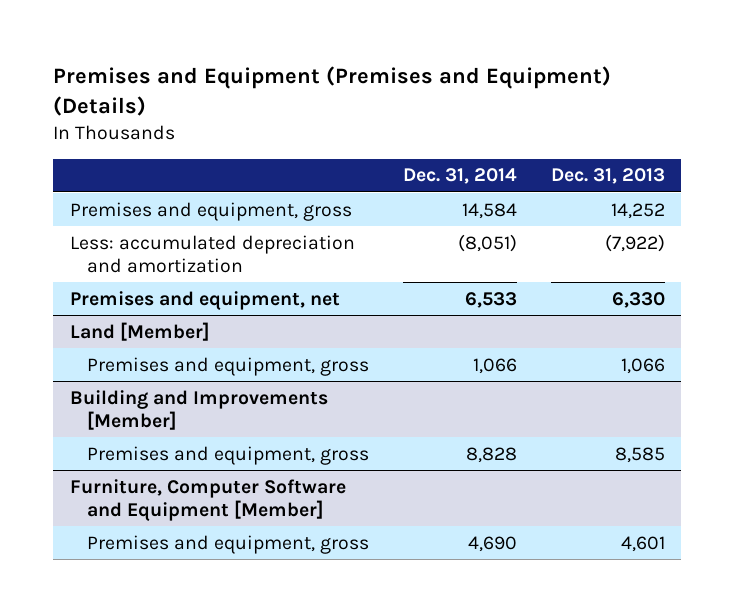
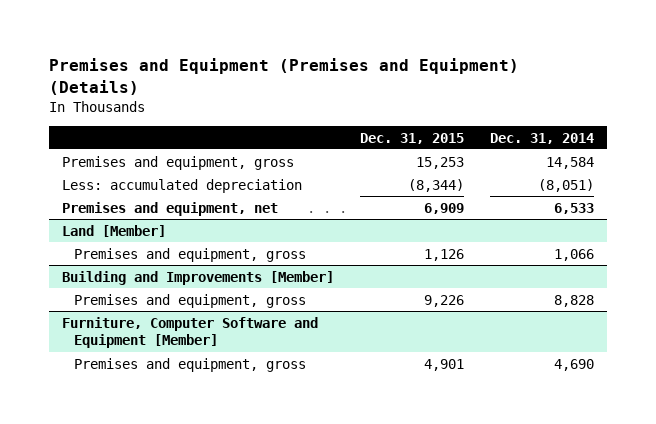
[550,168,665,185] Dec. 31, 2013 -> none
none -> [360,132,465,144] Dec. 31, 2015
[70,234,356,273] Less: accumulated depreciation and amortization -> [62,178,303,193] Less: accumulated depreciation

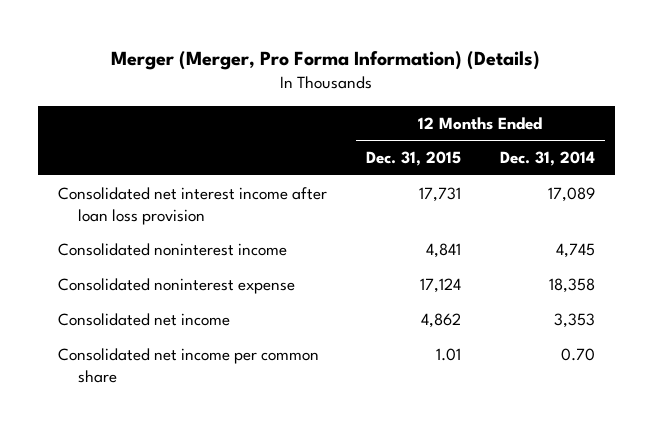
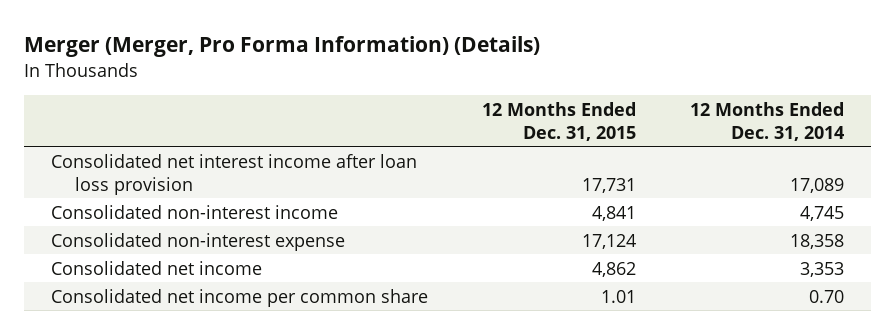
[57,242,287,256] Consolidated noninterest income -> [51,204,339,219] Consolidated non-interest income
[57,277,295,294] Consolidated noninterest expense -> [51,232,346,251] Consolidated non-interest expense

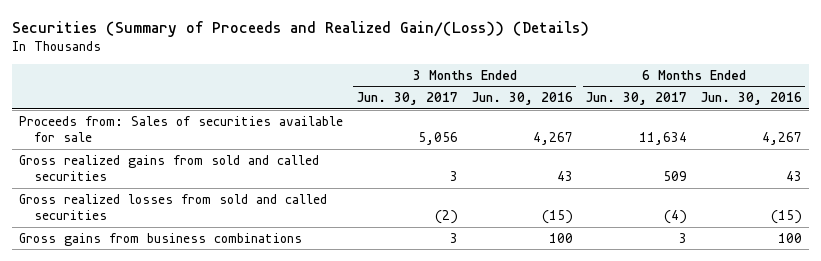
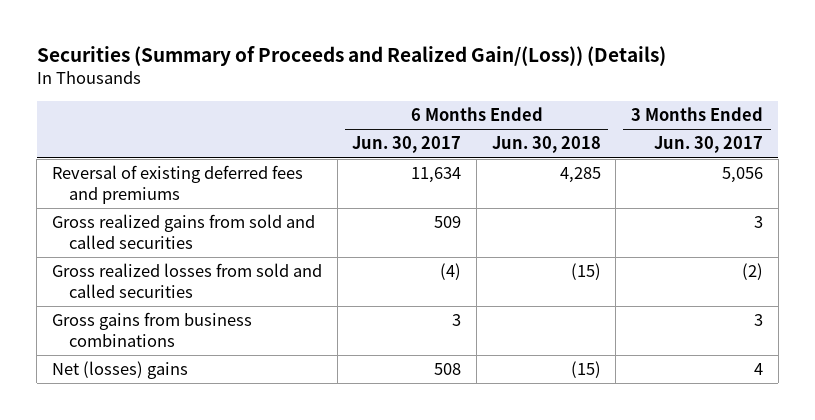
[471,92,573,106] Jun. 30, 2016 -> none
[701,92,803,106] Jun. 30, 2016 -> none
none -> [491,136,601,154] Jun. 30, 2018
[19,115,344,143] Proceeds from: Sales of securities available for sale -> [52,165,304,204] Reversal of existing deferred fees and premiums
none -> [52,361,189,380] Net (losses) gains

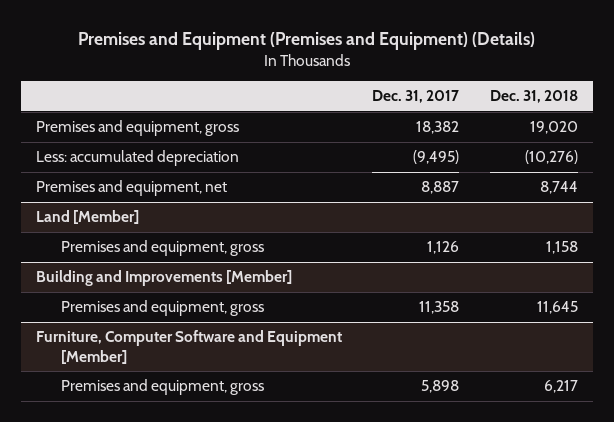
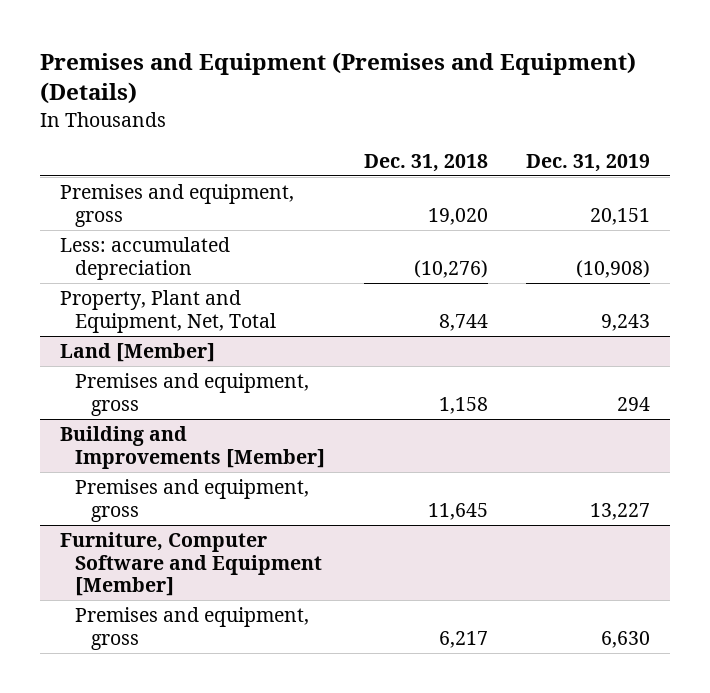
[372,90,460,104] Dec. 31, 2017 -> none
none -> [526,153,651,172] Dec. 31, 2019
[36,180,228,197] Premises and equipment, net -> [59,289,277,333] Property, Plant and Equipment, Net, Total

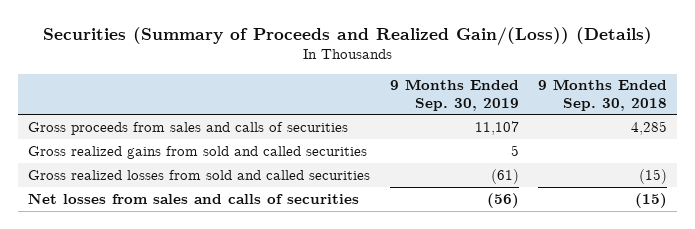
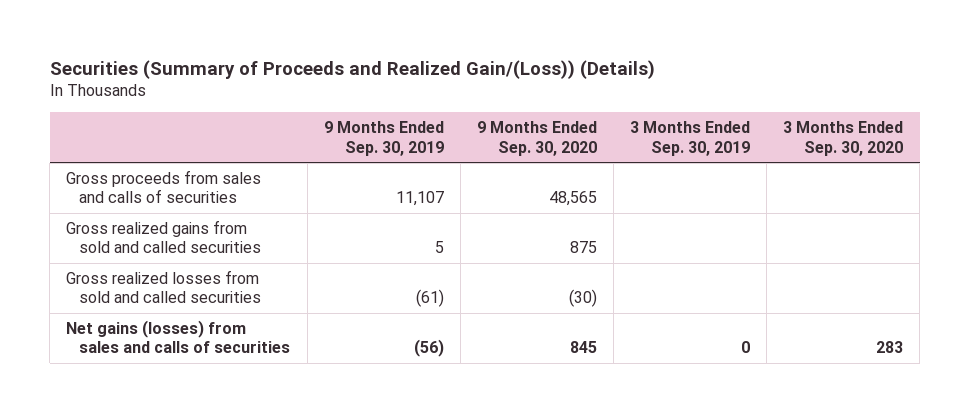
[538,79,668,111] 9 Months Ended Sep. 30, 2018 -> none
none -> [476,121,597,156] 9 Months Ended Sep. 30, 2020
none -> [629,121,750,156] 3 Months Ended Sep. 30, 2019
none -> [782,121,903,156] 3 Months Ended Sep. 30, 2020
[27,192,359,204] Net losses from sales and calls of securities -> [66,320,291,354] Net gains (losses) from sales and calls of securities

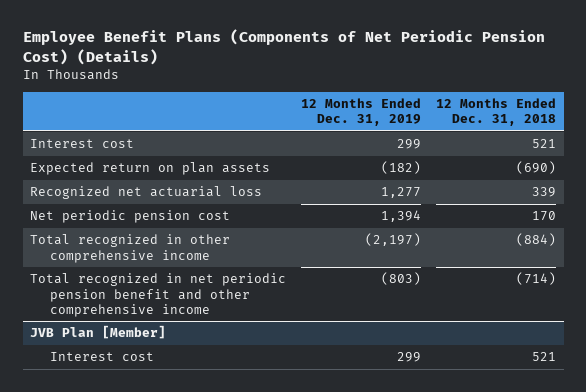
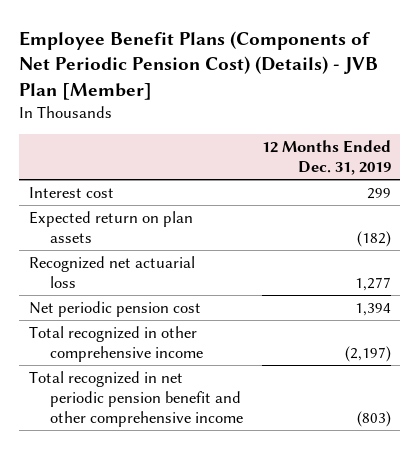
[22,29,545,66] Employee Benefit Plans (Components of Net Periodic Pension Cost) (Details) -> [19,30,379,100] Employee Benefit Plans (Components of Net Periodic Pension Cost) (Details) - JVB Plan [Member]
[436,98,557,127] 12 Months Ended Dec. 31, 2018 -> none
[30,325,167,340] JVB Plan [Member] -> none
[49,352,154,362] Interest cost -> none

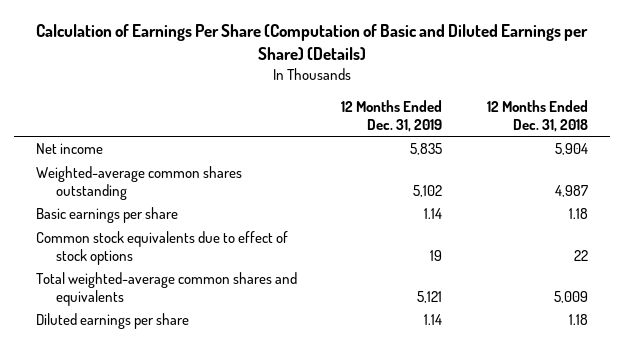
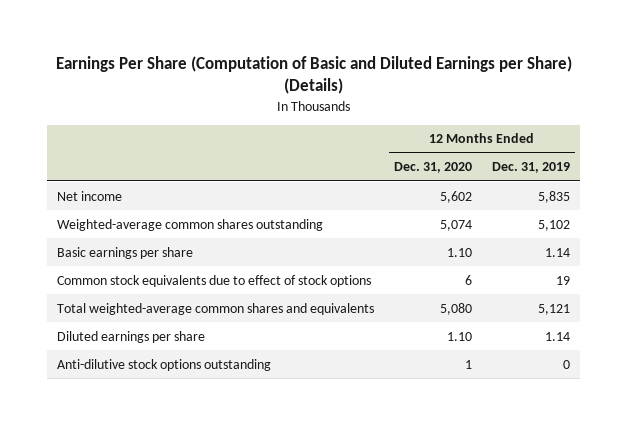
[35,24,588,61] Calculation of Earnings Per Share (Computation of Basic and Diluted Earnings per Share) (Details) -> [55,56,572,95] Earnings Per Share (Computation of Basic and Diluted Earnings per Share) (Details)
[486,100,588,132] 12 Months Ended Dec. 31, 2018 -> none
none -> [394,162,473,174] Dec. 31, 2020
none -> [57,358,272,371] Anti-dilutive stock options outstanding

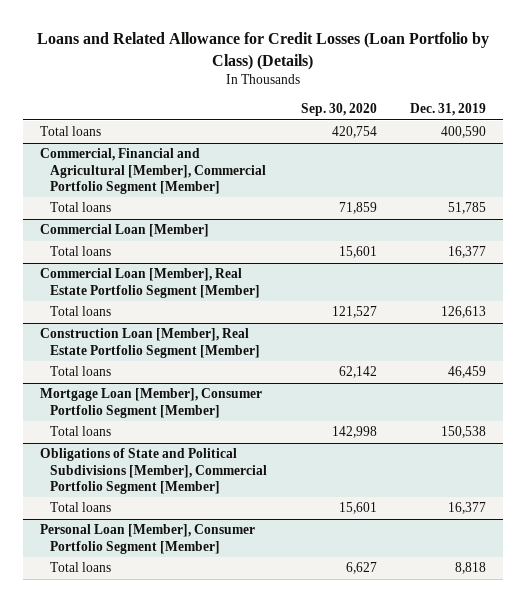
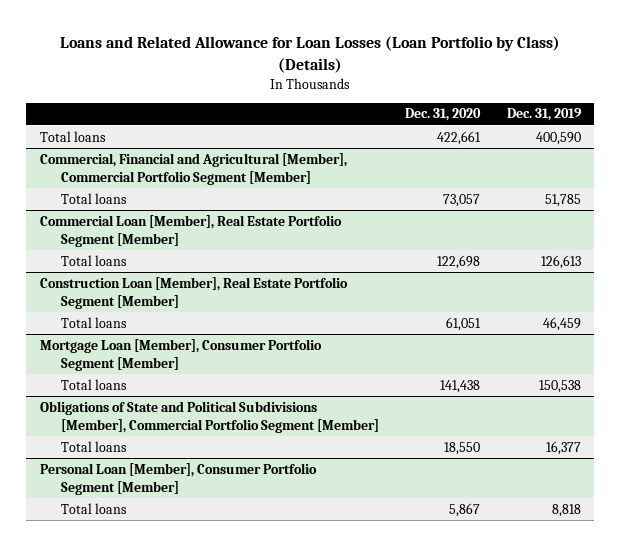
[37,32,490,70] Loans and Related Allowance for Credit Losses (Loan Portfolio by Class) (Details) -> [60,36,561,73] Loans and Related Allowance for Loan Losses (Loan Portfolio by Class) (Details)
[300,103,377,117] Sep. 30, 2020 -> none
none -> [405,108,482,122] Dec. 31, 2020
[39,224,209,238] Commercial Loan [Member] -> none
[50,246,112,257] Total loans -> none

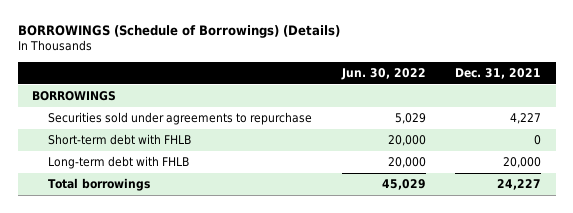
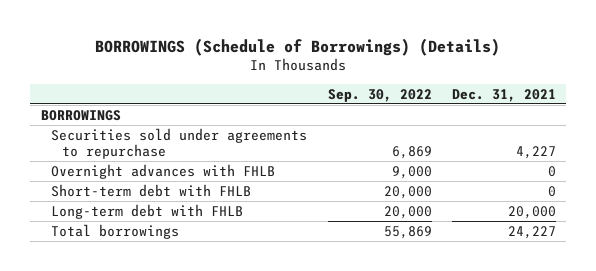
[340,67,426,80] Jun. 30, 2022 -> none
none -> [327,88,432,102] Sep. 30, 2022
none -> [51,163,276,179] Overnight advances with FHLB

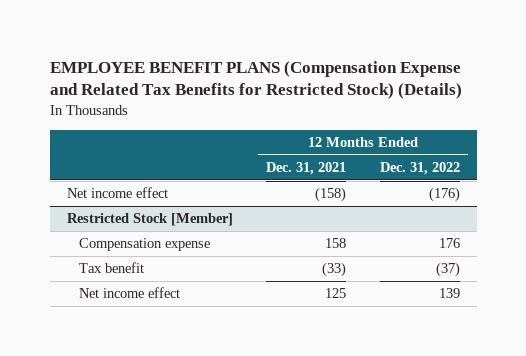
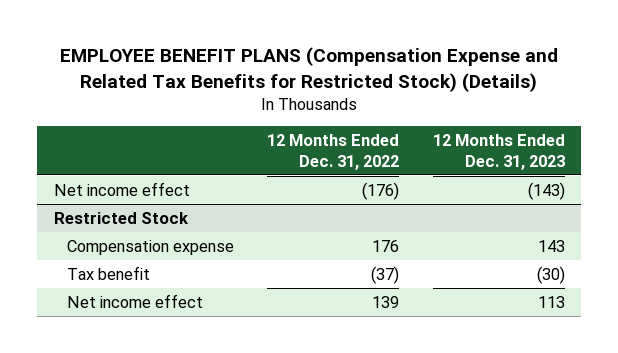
[266,161,347,175] Dec. 31, 2021 -> none
none -> [432,133,565,170] 12 Months Ended Dec. 31, 2023
[66,213,233,227] Restricted Stock [Member] -> [53,211,189,224] Restricted Stock

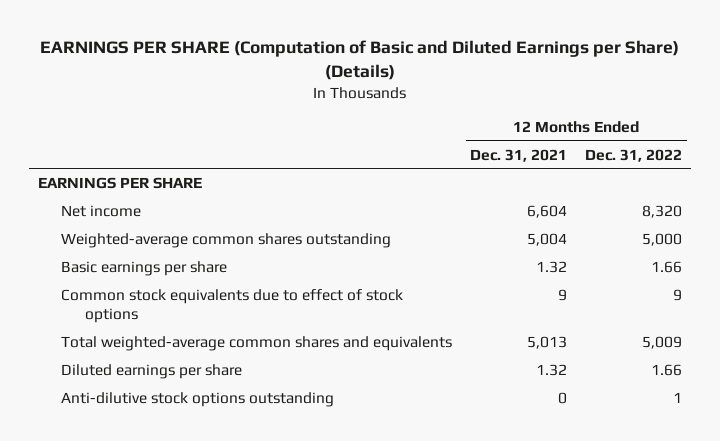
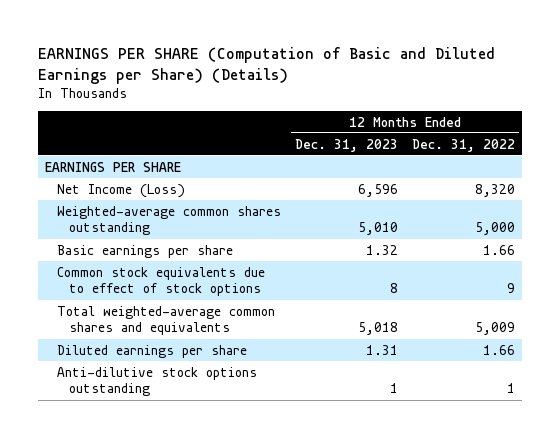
[470,148,568,162] Dec. 31, 2021 -> none
none -> [295,138,399,152] Dec. 31, 2023
[61,204,142,217] Net income -> [56,183,185,198] Net Income (Loss)

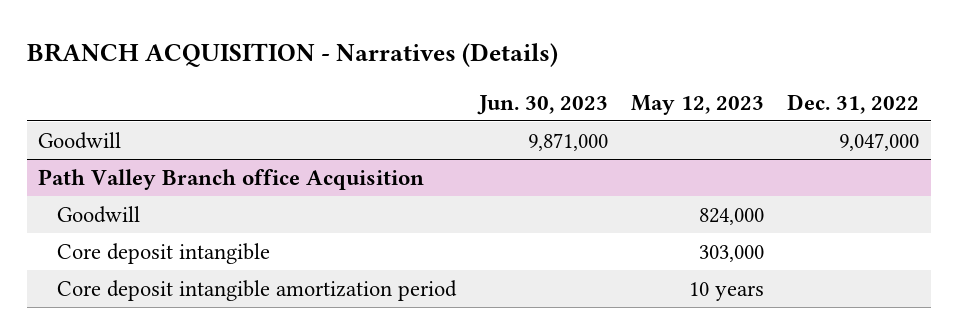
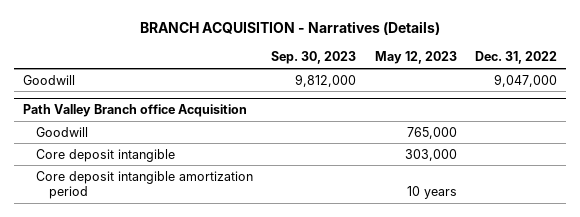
[477,94,609,115] Jun. 30, 2023 -> none
none -> [271,51,357,65] Sep. 30, 2023
[699,207,765,225] 824,000 -> [406,126,457,139] 765,000

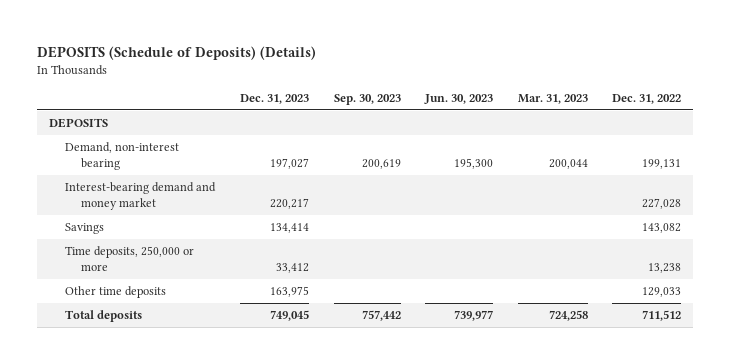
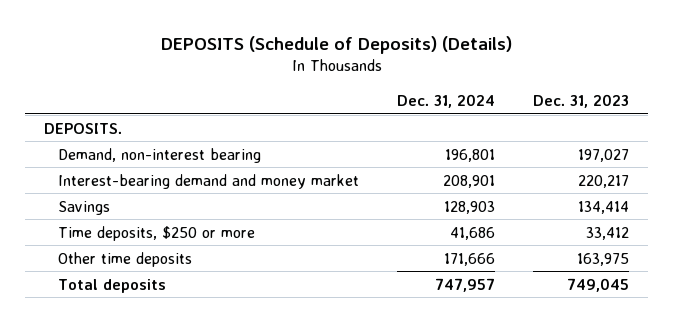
[333,94,401,106] Sep. 30, 2023 -> none
[424,94,494,105] Jun. 30, 2023 -> none
[517,94,588,105] Mar. 31, 2023 -> none
[612,94,682,105] Dec. 31, 2022 -> none
none -> [397,93,496,108] Dec. 31, 2024
[49,117,109,128] DEPOSITS -> [44,122,123,134] DEPOSITS.
[65,245,195,272] Time deposits, 250,000 or more -> [58,225,256,241] Time deposits, $250 or more

